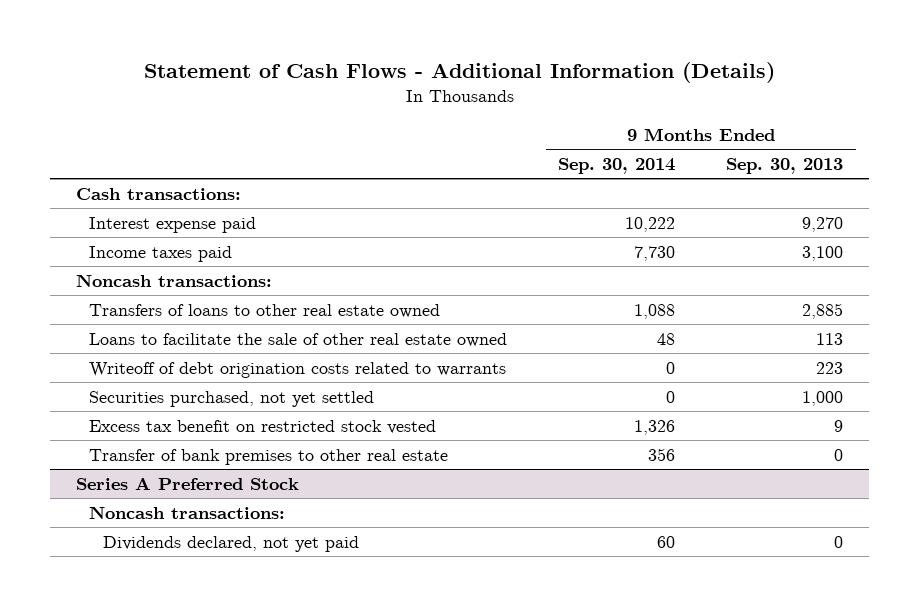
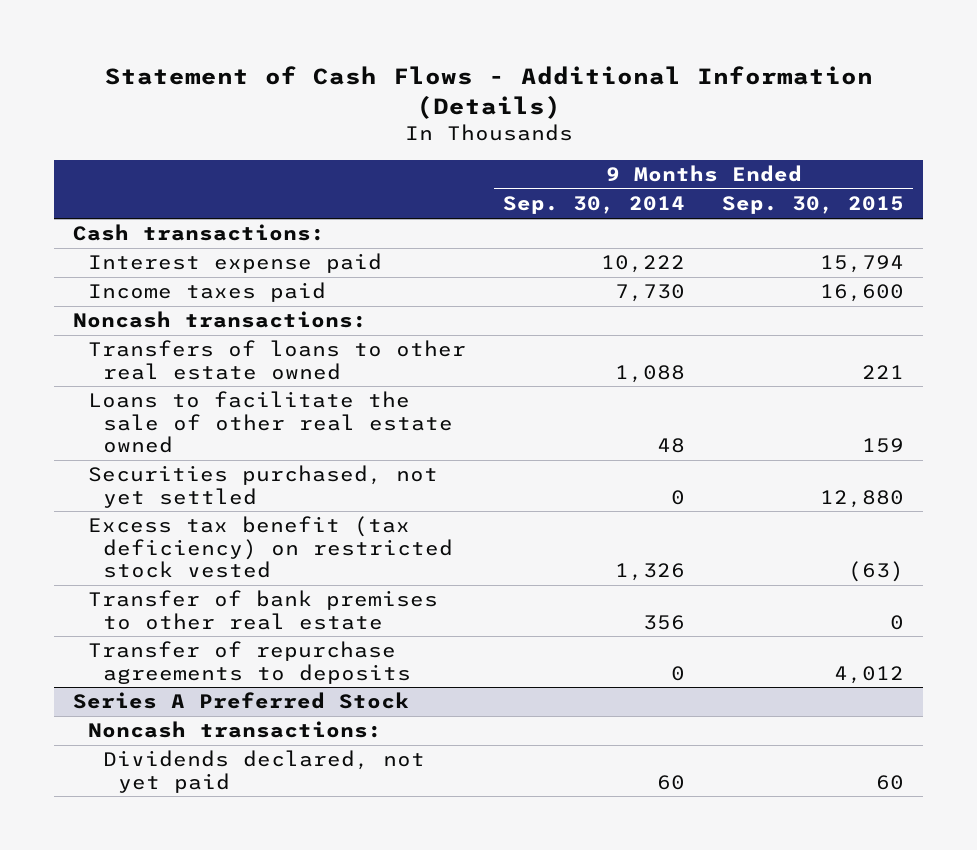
[726,158,844,175] Sep. 30, 2013 -> none
none -> [722,196,905,215] Sep. 30, 2015
[89,361,507,378] Writeoff of debt origination costs related to warrants -> none
[89,419,437,434] Excess tax benefit on restricted stock vested -> [87,516,453,578] Excess tax benefit (tax deficiency) on restricted stock vested
none -> [87,641,411,684] Transfer of repurchase agreements to deposits

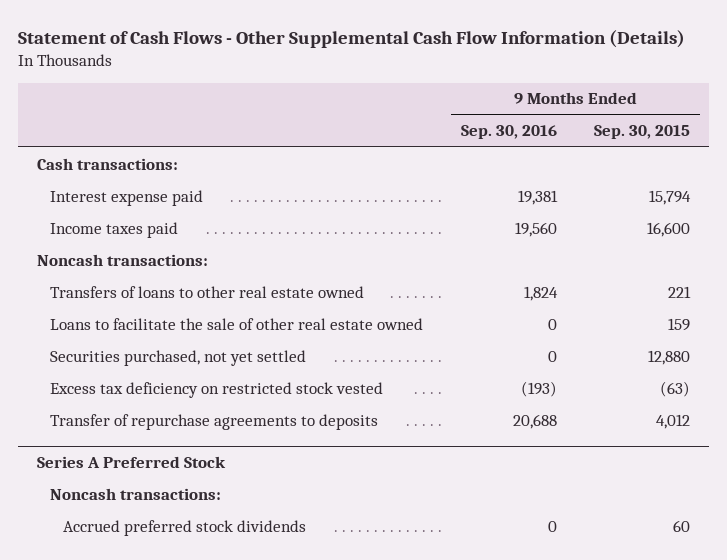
[104,66,873,120] Statement of Cash Flows - Additional Information (Details) -> [18,29,686,48] Statement of Cash Flows - Other Supplemental Cash Flow Information (Details)
[502,196,685,215] Sep. 30, 2014 -> none
none -> [460,125,557,140] Sep. 30, 2016
[87,590,438,630] Transfer of bank premises to other real estate -> none
[87,516,453,578] Excess tax benefit (tax deficiency) on restricted stock vested -> [50,381,384,398] Excess tax deficiency on restricted stock vested
[102,750,425,793] Dividends declared, not yet paid -> [63,519,307,536] Accrued preferred stock dividends

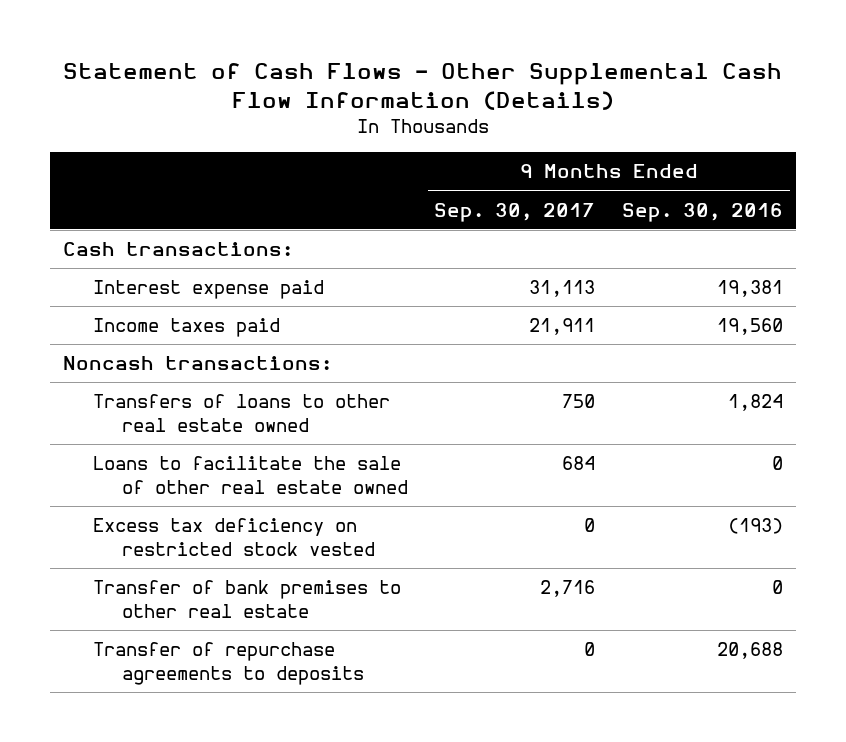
[594,125,691,140] Sep. 30, 2015 -> none
none -> [434,202,596,222] Sep. 30, 2017
[50,349,307,366] Securities purchased, not yet settled -> none
none -> [92,580,401,618] Transfer of bank premises to other real estate
[36,455,226,468] Series A Preferred Stock -> none
[50,487,222,500] Noncash transactions: -> none
[63,519,307,536] Accrued preferred stock dividends -> none

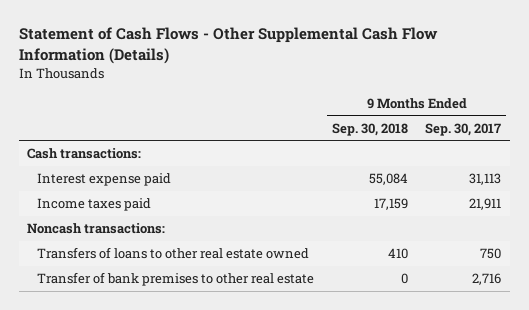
[621,202,783,222] Sep. 30, 2016 -> none
none -> [331,122,408,136] Sep. 30, 2018
[92,456,408,494] Loans to facilitate the sale of other real estate owned -> none
[92,518,375,556] Excess tax deficiency on restricted stock vested -> none
[92,642,364,685] Transfer of repurchase agreements to deposits -> none

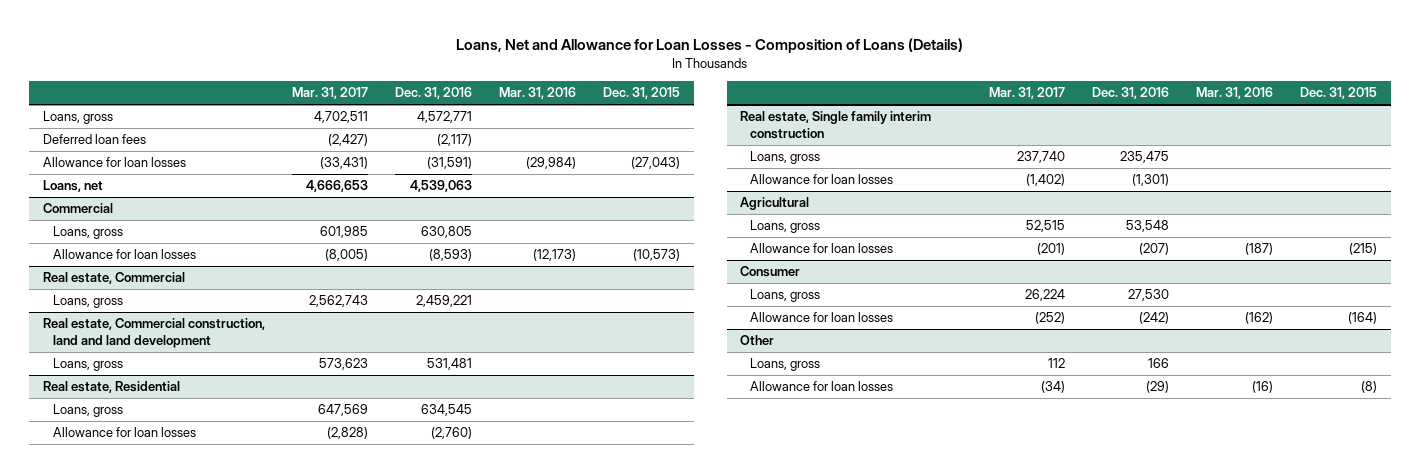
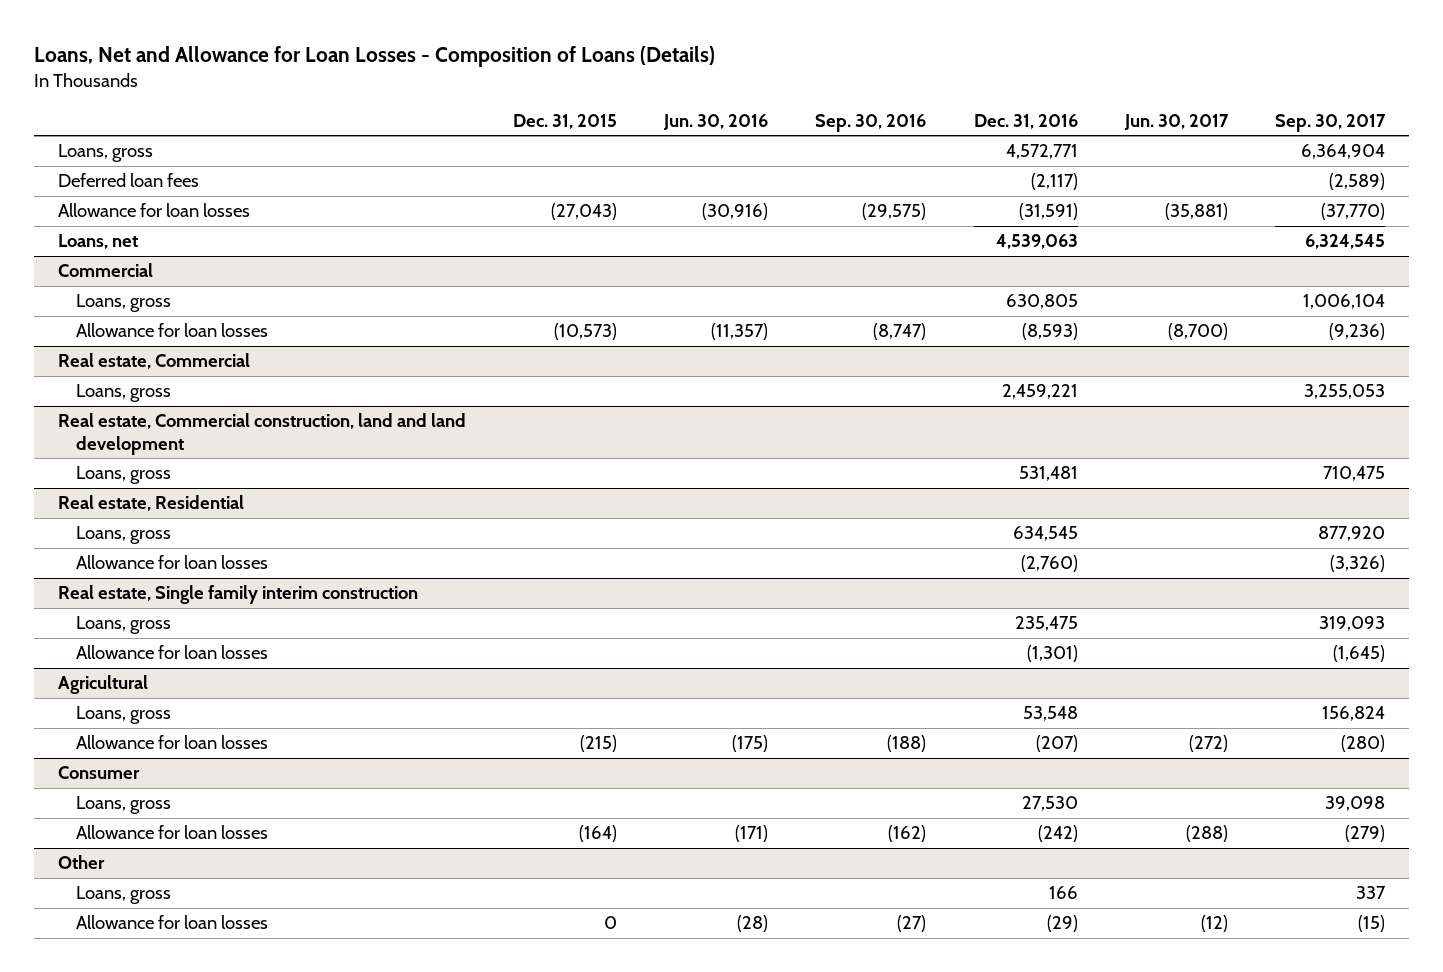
[291,87,368,100] Mar. 31, 2017 -> none
[498,87,576,100] Mar. 31, 2016 -> none
none -> [663,113,769,130] Jun. 30, 2016
none -> [815,113,927,132] Sep. 30, 2016
none -> [1123,113,1229,130] Jun. 30, 2017
none -> [1275,113,1387,132] Sep. 30, 2017
[1361,381,1378,394] (8) -> [603,916,617,930] 0

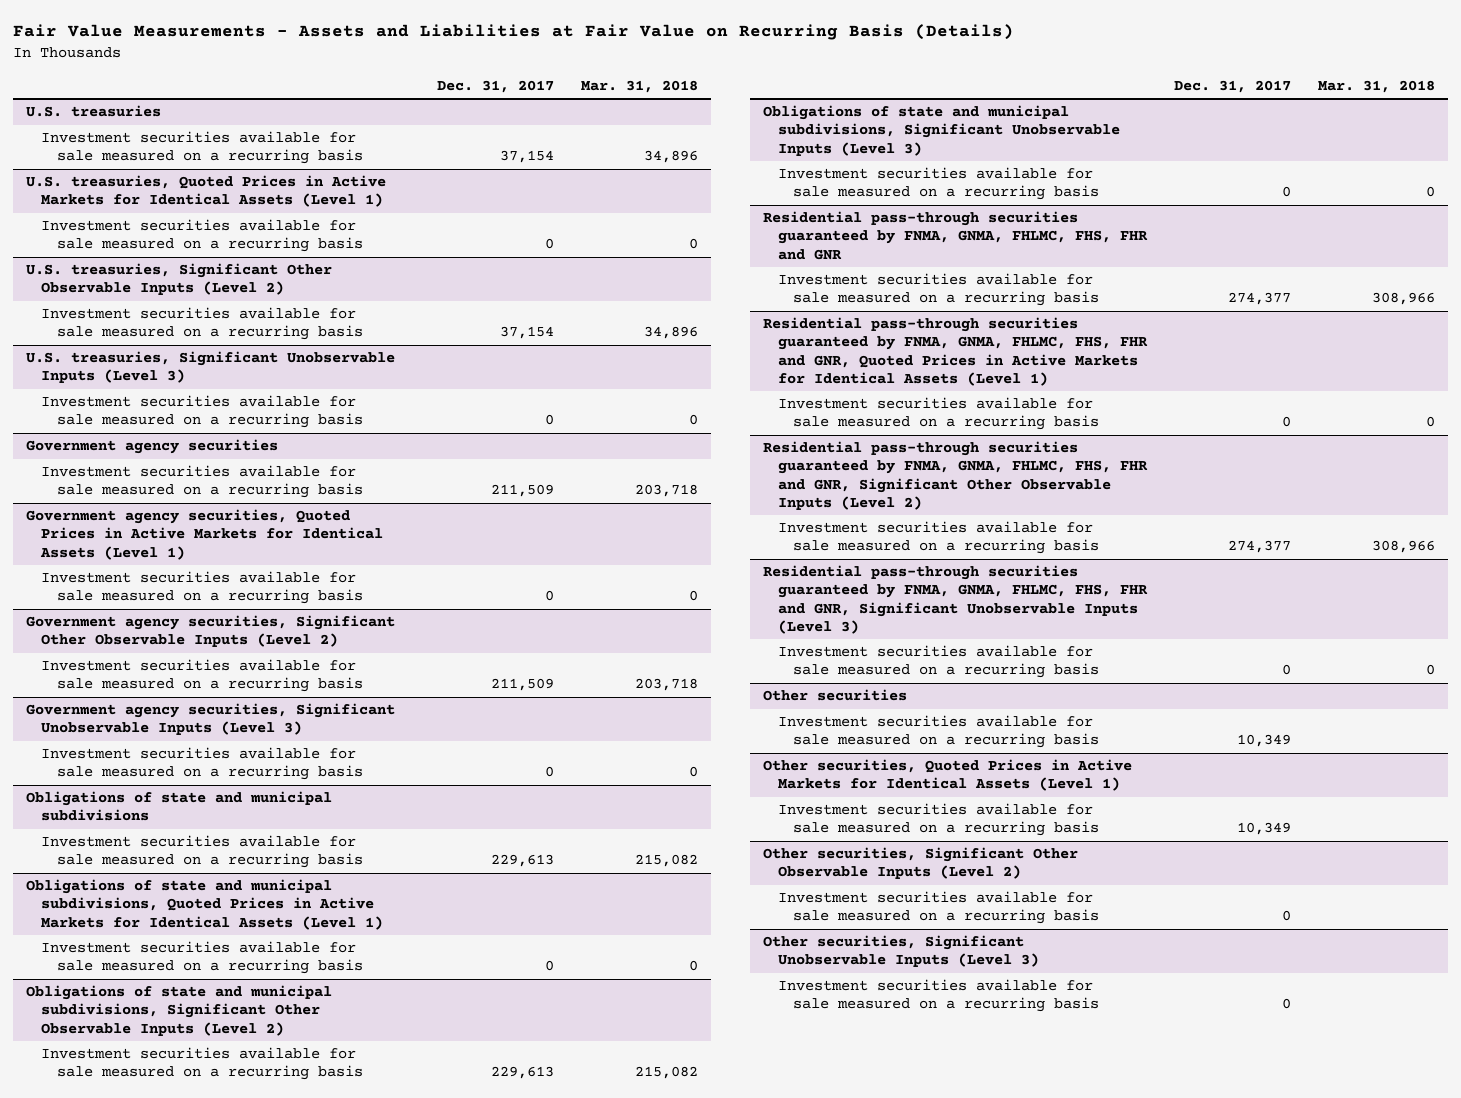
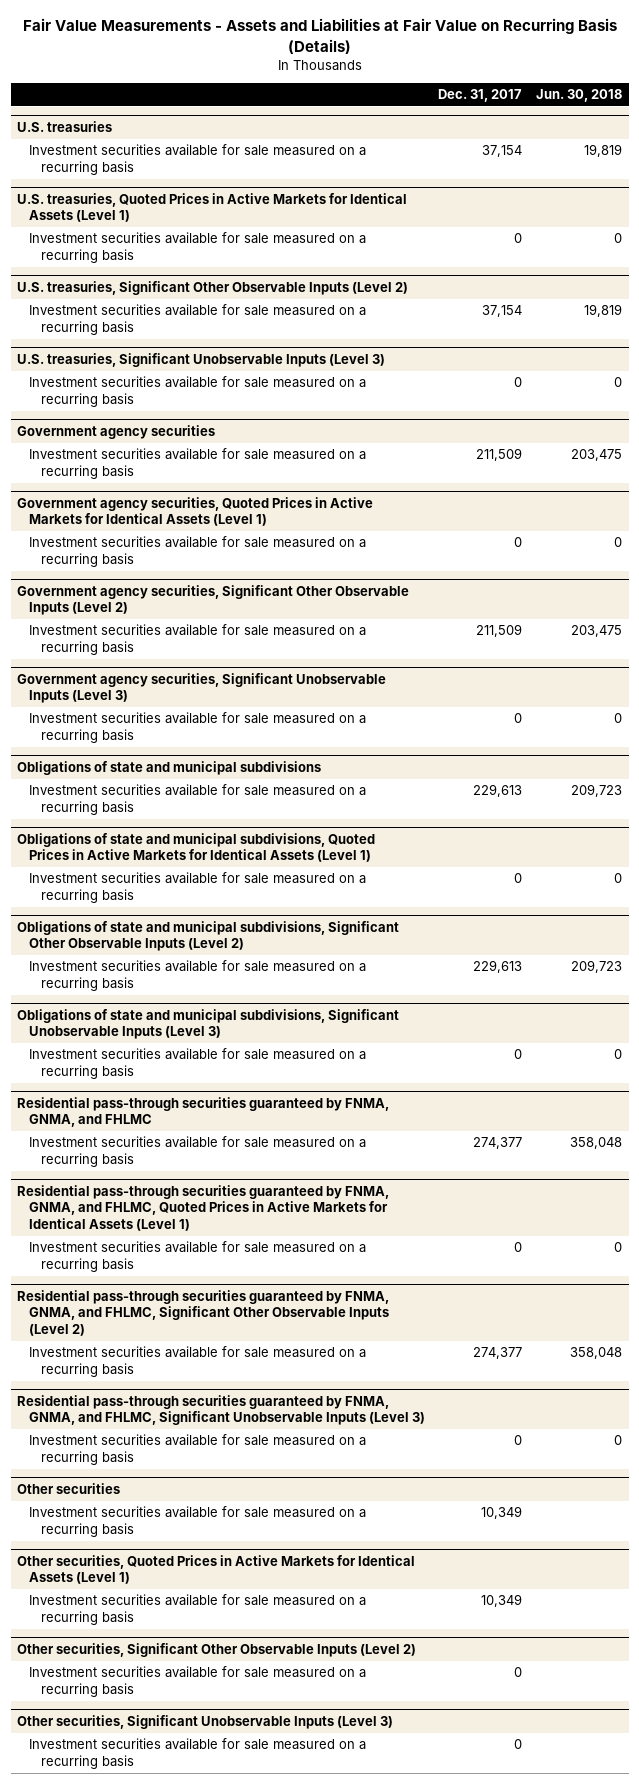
[580,79,698,93] Mar. 31, 2018 -> none
none -> [535,89,622,103] Jun. 30, 2018
[762,211,1149,260] Residential pass-through securities guaranteed by FNMA, GNMA, FHLMC, FHS, FHR and GNR -> [17,1096,390,1128] Residential pass-through securities guaranteed by FNMA, GNMA, and FHLMC
[762,317,1149,386] Residential pass-through securities guaranteed by FNMA, GNMA, FHLMC, FHS, FHR and GNR, Quoted Prices in Active Markets for Identical Assets (Level 1) -> [17,1184,390,1232] Residential pass-through securities guaranteed by FNMA, GNMA, and FHLMC, Quoted Prices in Active Markets for Identical Assets (Level 1)
[762,441,1149,510] Residential pass-through securities guaranteed by FNMA, GNMA, FHLMC, FHS, FHR and GNR, Significant Other Observable Inputs (Level 2) -> [17,1289,390,1337] Residential pass-through securities guaranteed by FNMA, GNMA, and FHLMC, Significant Other Observable Inputs (Level 2)
[762,565,1149,634] Residential pass-through securities guaranteed by FNMA, GNMA, FHLMC, FHS, FHR and GNR, Significant Unobservable Inputs (Level 3) -> [17,1394,426,1426] Residential pass-through securities guaranteed by FNMA, GNMA, and FHLMC, Significant Unobservable Inputs (Level 3)

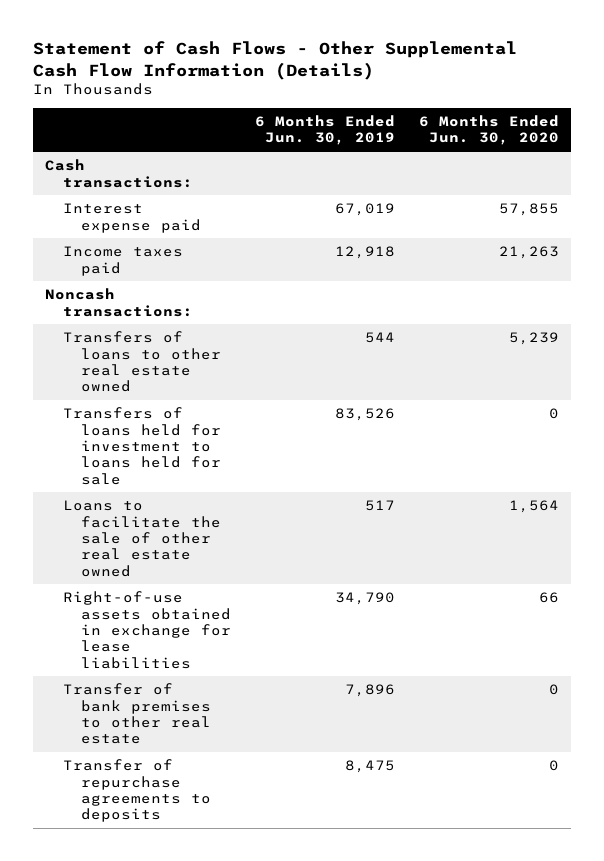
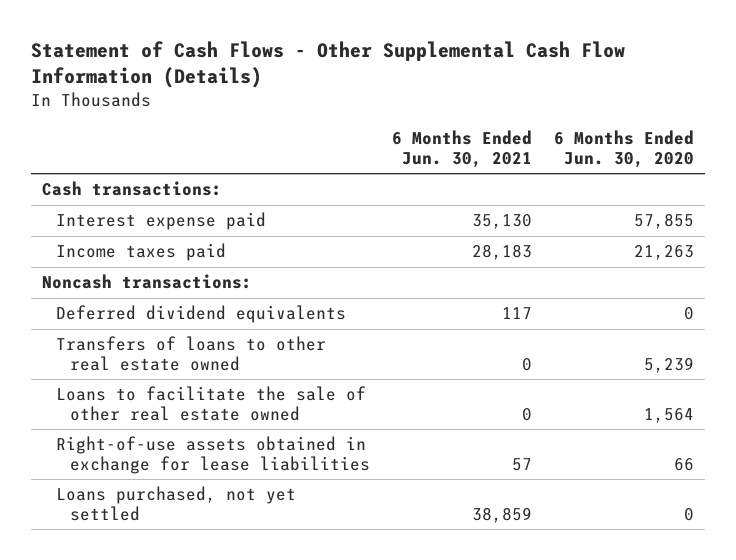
[254,115,395,146] 6 Months Ended Jun. 30, 2019 -> none
none -> [392,130,533,168] 6 Months Ended Jun. 30, 2021
none -> [55,305,346,324] Deferred dividend equivalents
[62,407,221,485] Transfers of loans held for investment to loans held for sale -> none
[62,683,211,745] Transfer of bank premises to other real estate -> none
[62,759,211,823] Transfer of repurchase agreements to deposits -> none
none -> [55,486,296,521] Loans purchased, not yet settled

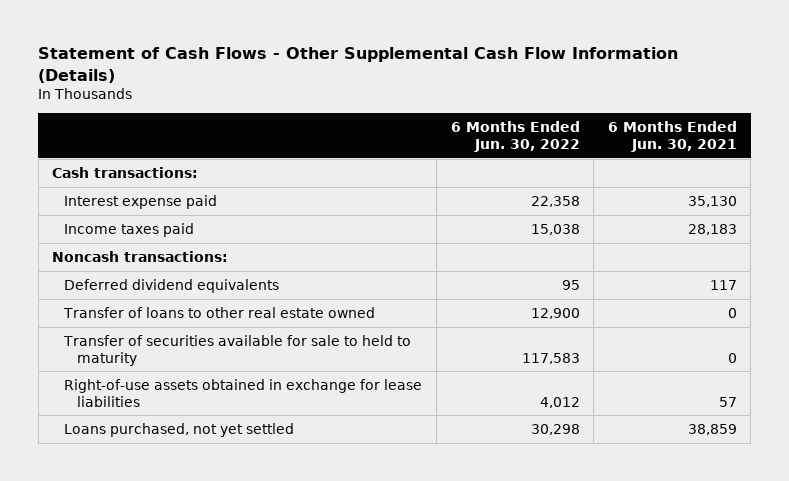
[553,130,694,168] 6 Months Ended Jun. 30, 2020 -> none
none -> [450,120,580,152] 6 Months Ended Jun. 30, 2022
[55,386,366,421] Loans to facilitate the sale of other real estate owned -> none
[55,336,326,371] Transfers of loans to other real estate owned -> [63,306,376,318] Transfer of loans to other real estate owned
none -> [63,334,412,366] Transfer of securities available for sale to held to maturity

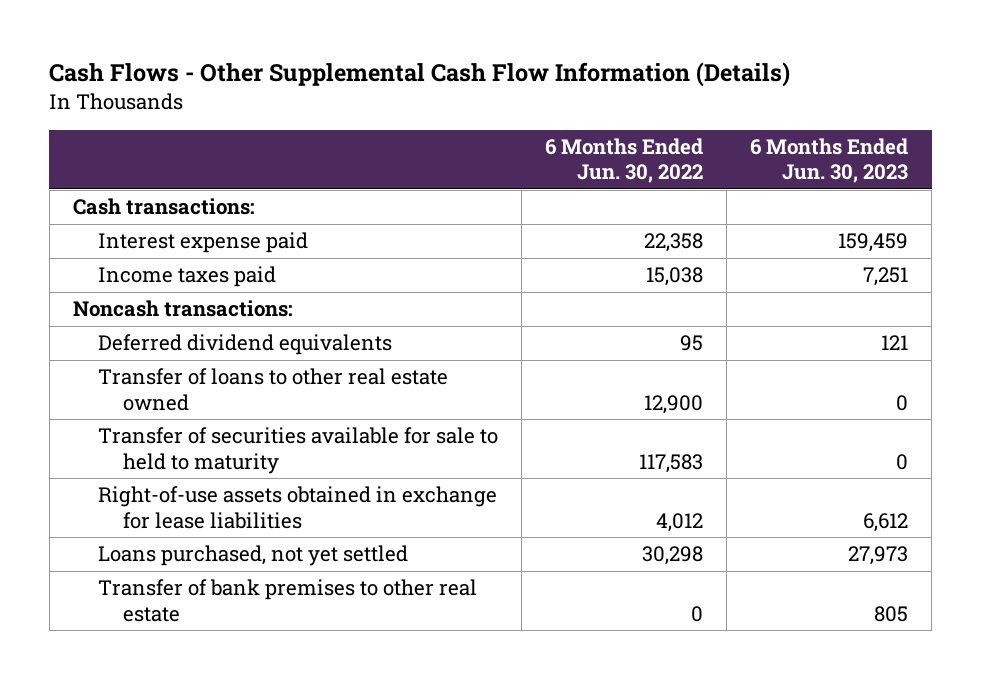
[38,47,679,83] Statement of Cash Flows - Other Supplemental Cash Flow Information (Details) -> [49,62,791,88] Cash Flows - Other Supplemental Cash Flow Information (Details)
[607,120,737,152] 6 Months Ended Jun. 30, 2021 -> none
none -> [750,137,909,184] 6 Months Ended Jun. 30, 2023
none -> [97,579,477,622] Transfer of bank premises to other real estate

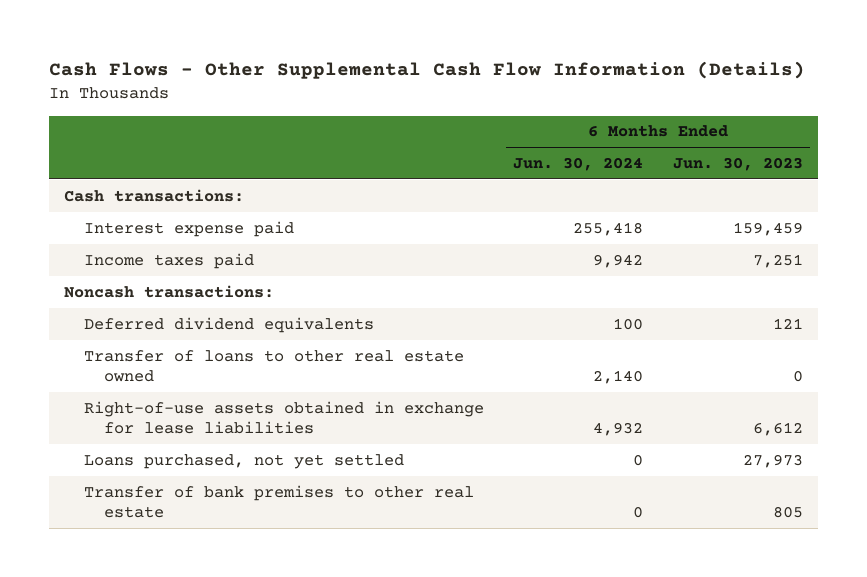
[545,137,704,184] 6 Months Ended Jun. 30, 2022 -> none
none -> [513,156,644,171] Jun. 30, 2024
[97,427,498,474] Transfer of securities available for sale to held to maturity -> none

